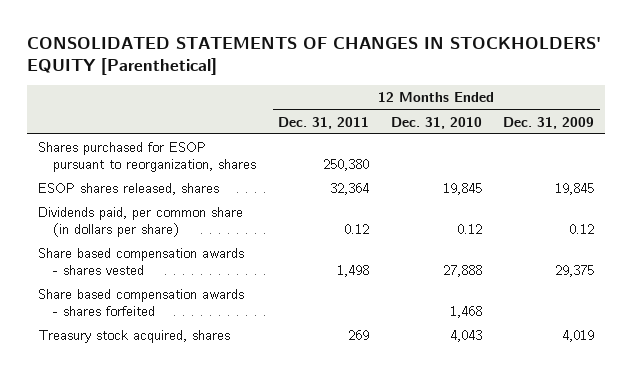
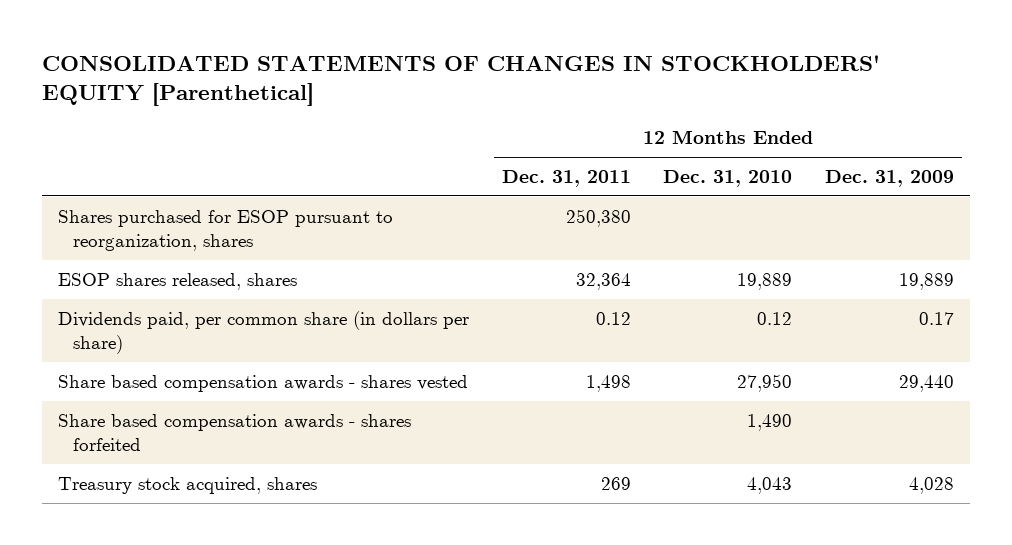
[442,183,482,196] 19,845 -> [737,272,793,290] 19,889
[555,183,595,196] 19,845 -> [898,272,954,290] 19,889
[569,223,595,234] 0.12 -> [918,311,954,325] 0.17
[442,264,482,277] 27,888 -> [737,373,793,392] 27,950
[555,264,595,277] 29,375 -> [898,374,954,392] 29,440
[449,305,482,318] 1,468 -> [747,413,793,431] 1,490
[562,330,595,343] 4,019 -> [908,476,954,494] 4,028

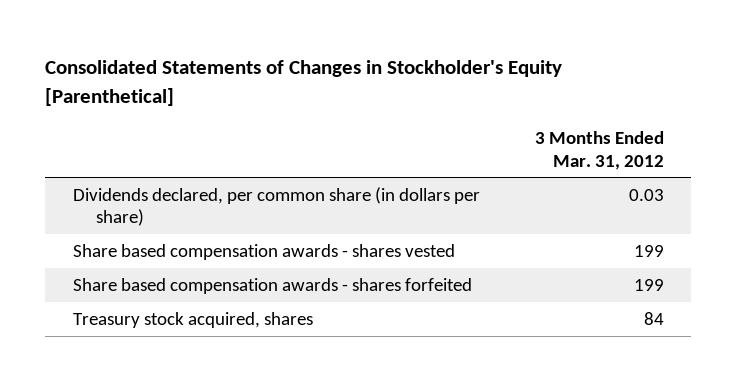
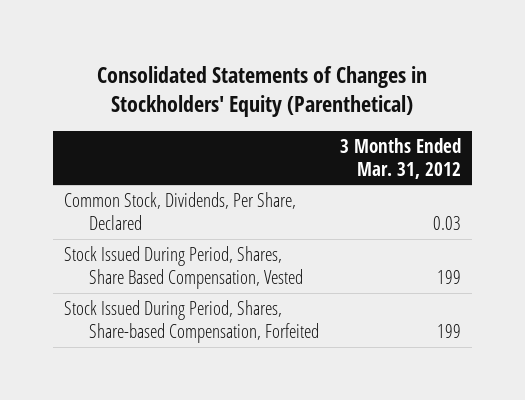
[45,60,563,106] Consolidated Statements of Changes in Stockholder's Equity [Parenthetical] -> [97,65,428,117] Consolidated Statements of Changes in Stockholders' Equity (Parenthetical)
[72,311,313,328] Treasury stock acquired, shares -> none
[72,186,480,227] Dividends declared, per common share (in dollars per share) -> [63,192,296,230] Common Stock, Dividends, Per Share, Declared
[72,243,455,260] Share based compensation awards - shares vested -> [63,246,303,289] Stock Issued During Period, Shares, Share Based Compensation, Vested
[72,277,472,294] Share based compensation awards - shares forfeited -> [63,300,319,343] Stock Issued During Period, Shares, Share-based Compensation, Forfeited

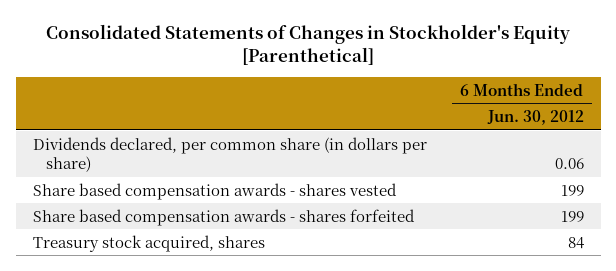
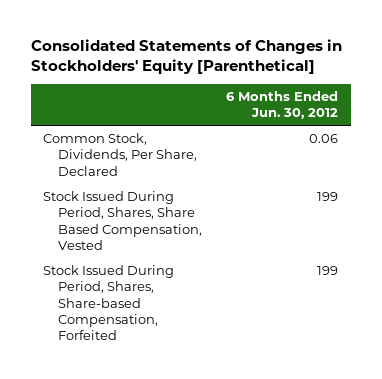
[46,23,571,66] Consolidated Statements of Changes in Stockholder's Equity [Parenthetical] -> [31,38,343,74] Consolidated Statements of Changes in Stockholders' Equity [Parenthetical]
[32,234,265,252] Treasury stock acquired, shares -> none
[32,136,427,172] Dividends declared, per common share (in dollars per share) -> [43,133,197,176] Common Stock, Dividends, Per Share, Declared
[32,182,397,200] Share based compensation awards - shares vested -> [43,191,202,250] Stock Issued During Period, Shares, Share Based Compensation, Vested
[32,208,415,226] Share based compensation awards - shares forfeited -> [43,265,175,340] Stock Issued During Period, Shares, Share-based Compensation, Forfeited

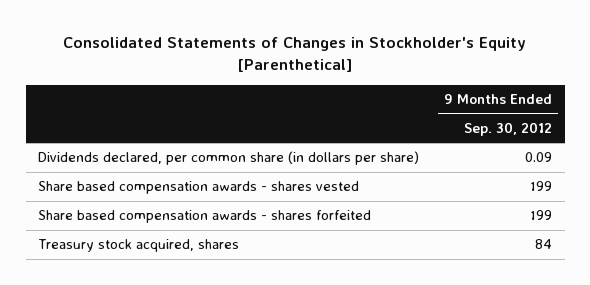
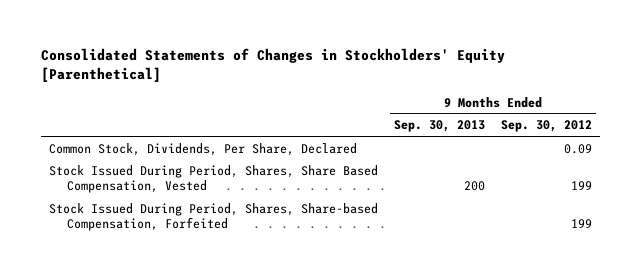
[63,36,527,73] Consolidated Statements of Changes in Stockholder's Equity [Parenthetical] -> [40,47,505,83] Consolidated Statements of Changes in Stockholders' Equity [Parenthetical]
none -> [393,120,485,133] Sep. 30, 2013
[38,239,240,253] Treasury stock acquired, shares -> none
[38,151,420,166] Dividends declared, per common share (in dollars per share) -> [48,142,357,156] Common Stock, Dividends, Per Share, Declared
[38,181,360,195] Share based compensation awards - shares vested -> [48,164,378,194] Stock Issued During Period, Shares, Share Based Compensation, Vested
[38,210,372,224] Share based compensation awards - shares forfeited -> [48,202,378,232] Stock Issued During Period, Shares, Share-based Compensation, Forfeited

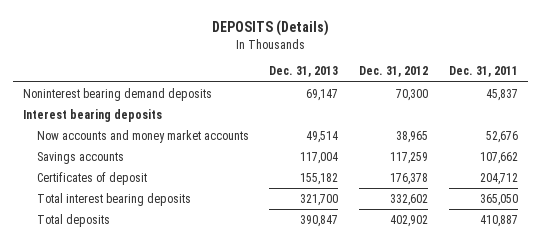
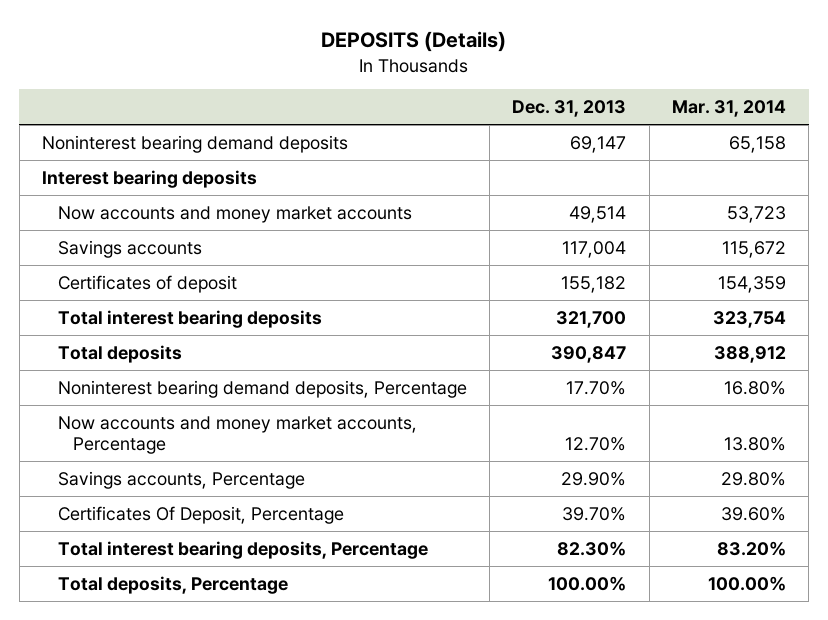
[358,66,428,78] Dec. 31, 2012 -> none
[448,66,518,78] Dec. 31, 2011 -> none
none -> [671,100,786,118] Mar. 31, 2014
none -> [57,379,467,398] Noninterest bearing demand deposits, Percentage
none -> [57,415,417,455] Now accounts and money market accounts, Percentage
none -> [57,470,305,489] Savings accounts, Percentage
none -> [57,505,344,524] Certificates Of Deposit, Percentage
none -> [57,540,428,559] Total interest bearing deposits, Percentage
none -> [57,575,288,594] Total deposits, Percentage

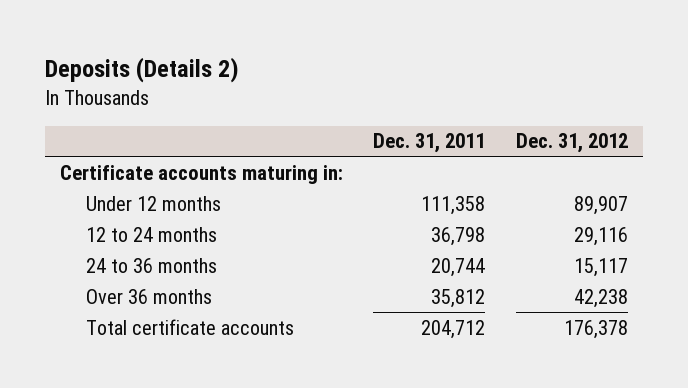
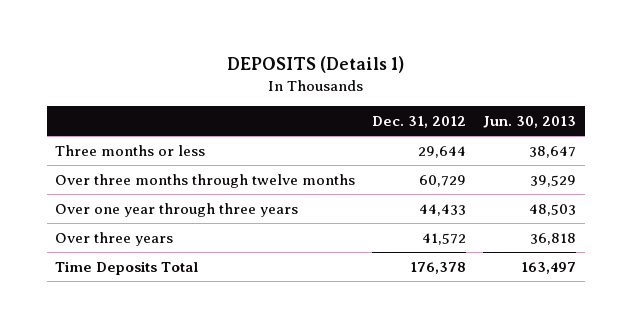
[44,56,239,83] Deposits (Details 2) -> [226,56,404,74] DEPOSITS (Details 1)
[373,133,486,154] Dec. 31, 2011 -> none
none -> [483,115,577,128] Jun. 30, 2013
[59,164,343,184] Certificate accounts maturing in: -> none
[86,195,222,211] Under 12 months -> none
[86,226,218,242] 12 to 24 months -> none
[86,257,218,273] 24 to 36 months -> none
none -> [55,144,206,156] Three months or less
none -> [55,173,356,188] Over three months through twelve months
none -> [55,202,299,217] Over one year through three years
[86,288,213,304] Over 36 months -> [55,231,174,246] Over three years
[573,288,628,308] 42,238 -> [422,232,467,245] 41,572
[86,318,295,335] Total certificate accounts -> [55,260,199,275] Time Deposits Total

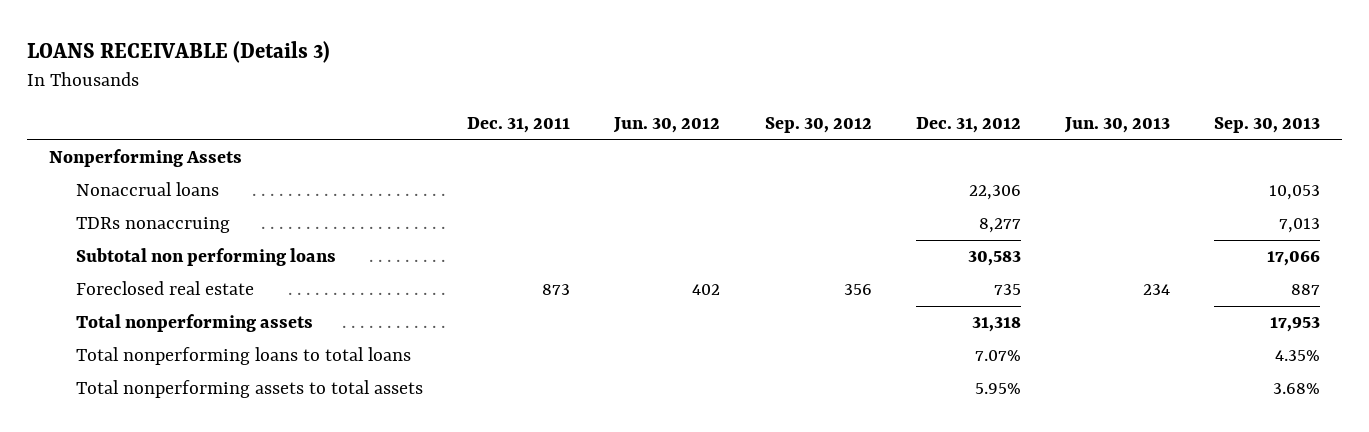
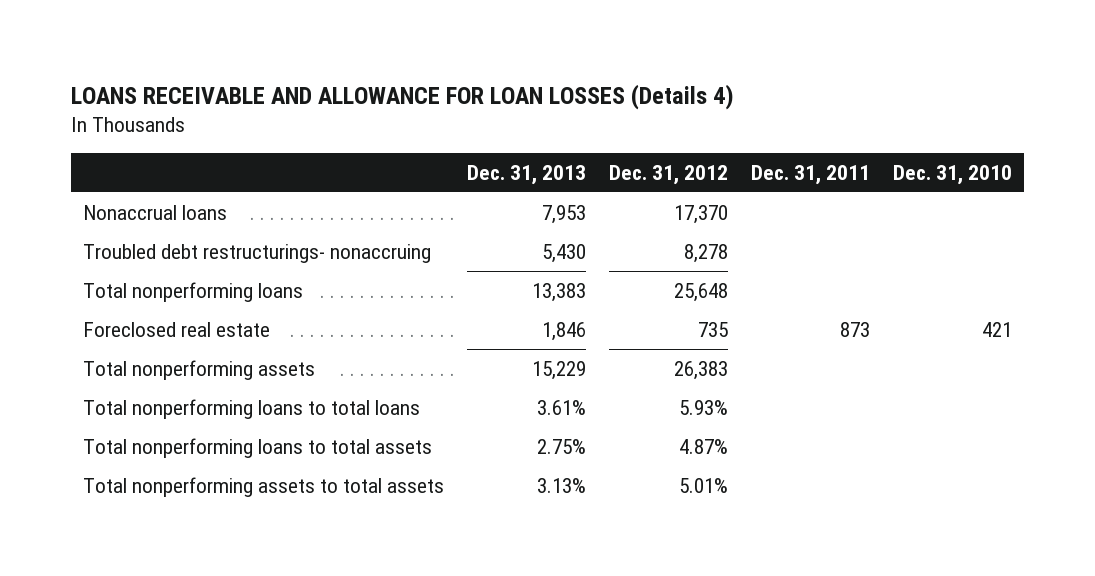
[26,41,330,64] LOANS RECEIVABLE (Details 3) -> [71,83,735,110] LOANS RECEIVABLE AND ALLOWANCE FOR LOAN LOSSES (Details 4)
[613,116,721,133] Jun. 30, 2012 -> none
[764,116,872,133] Sep. 30, 2012 -> none
[1063,116,1170,133] Jun. 30, 2013 -> none
[1214,116,1321,133] Sep. 30, 2013 -> none
none -> [467,164,587,185] Dec. 31, 2013
none -> [893,164,1013,185] Dec. 31, 2010
[48,149,242,168] Nonperforming Assets -> none
[75,248,336,267] Subtotal non performing loans -> none
[968,185,1021,201] 22,306 -> [674,205,729,225] 17,370
[75,217,230,234] TDRs nonaccruing -> [82,244,431,264] Troubled debt restructurings- nonaccruing
[978,218,1021,234] 8,277 -> [684,244,729,264] 8,278
none -> [82,282,303,303] Total nonperforming loans
[971,317,1021,333] 31,318 -> [674,361,729,381] 26,383
[974,350,1021,362] 7.07% -> [679,400,729,416] 5.93%
none -> [82,438,432,459] Total nonperforming loans to total assets
[974,383,1021,395] 5.95% -> [679,478,729,494] 5.01%

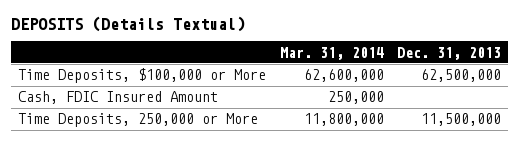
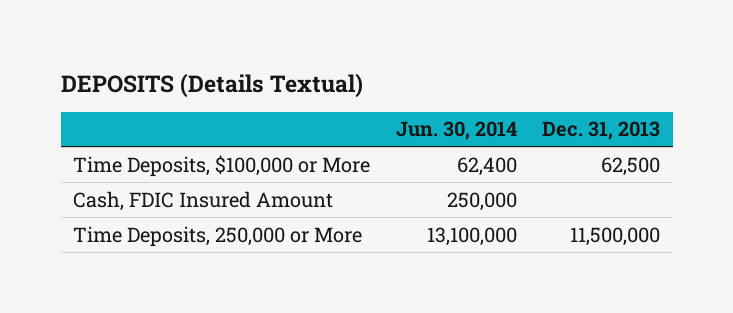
[279,46,384,60] Mar. 31, 2014 -> none
none -> [395,121,517,141] Jun. 30, 2014
[421,69,502,83] 62,500,000 -> [601,156,661,176] 62,500

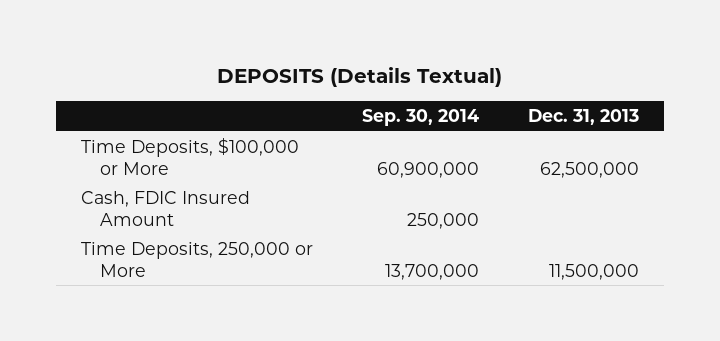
[395,121,517,141] Jun. 30, 2014 -> none
none -> [361,109,479,127] Sep. 30, 2014
[601,156,661,176] 62,500 -> [540,161,640,178] 62,500,000

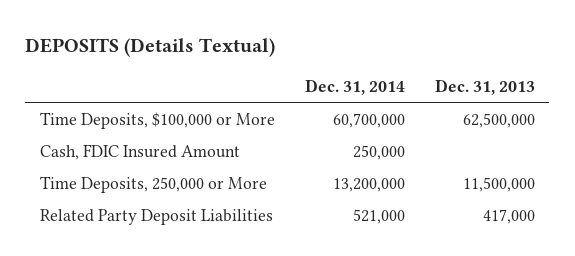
[361,109,479,127] Sep. 30, 2014 -> none
none -> [304,78,405,95] Dec. 31, 2014
none -> [40,208,274,225] Related Party Deposit Liabilities

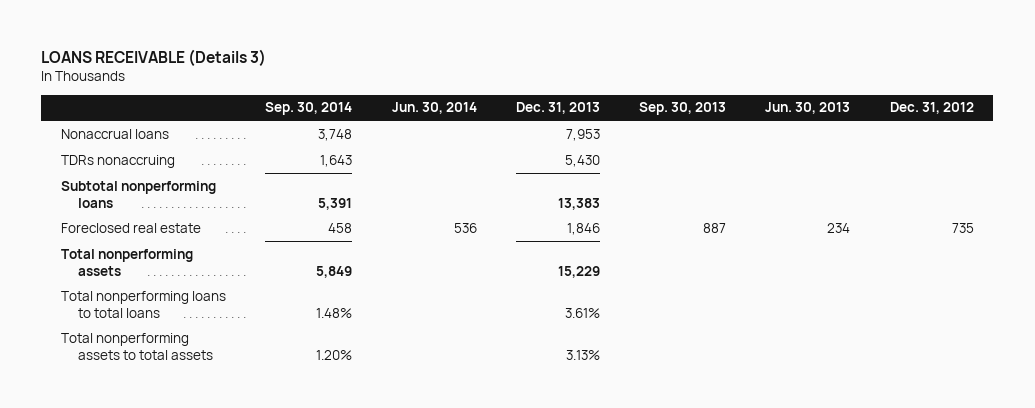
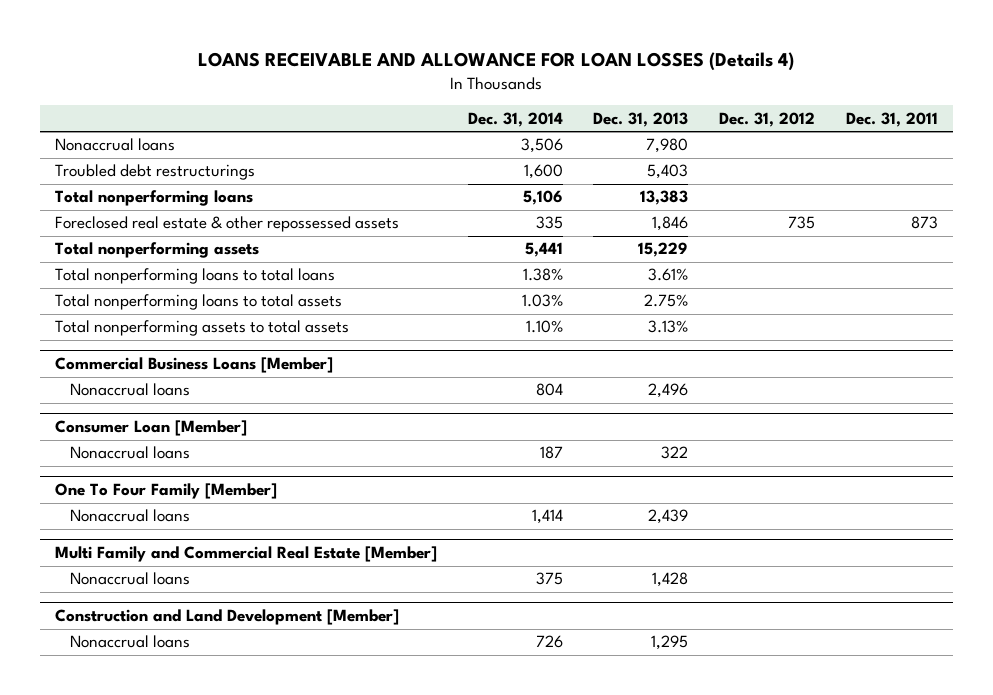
[41,48,267,66] LOANS RECEIVABLE (Details 3) -> [198,51,795,71] LOANS RECEIVABLE AND ALLOWANCE FOR LOAN LOSSES (Details 4)
[265,102,353,116] Sep. 30, 2014 -> none
[391,102,477,115] Jun. 30, 2014 -> none
[639,102,727,116] Sep. 30, 2013 -> none
[765,102,851,115] Jun. 30, 2013 -> none
none -> [467,111,563,127] Dec. 31, 2014
none -> [845,111,938,127] Dec. 31, 2011
[60,154,175,168] TDRs nonaccruing -> none
[565,128,600,141] 7,953 -> [646,138,689,154] 7,980
none -> [55,164,256,181] Troubled debt restructurings
[60,180,216,208] Subtotal nonperforming loans -> [55,190,254,207] Total nonperforming loans
[60,222,201,233] Foreclosed real estate -> [55,216,400,233] Foreclosed real estate & other repossessed assets
none -> [55,294,343,311] Total nonperforming loans to total assets
none -> [55,357,334,374] Commercial Business Loans [Member]
none -> [69,383,190,397] Nonaccrual loans
none -> [55,420,248,437] Consumer Loan [Member]
none -> [69,446,190,460] Nonaccrual loans
none -> [55,483,278,500] One To Four Family [Member]
none -> [69,509,190,523] Nonaccrual loans
none -> [55,546,438,563] Multi Family and Commercial Real Estate [Member]
none -> [69,572,190,586] Nonaccrual loans
none -> [55,609,400,626] Construction and Land Development [Member]
none -> [69,635,190,649] Nonaccrual loans

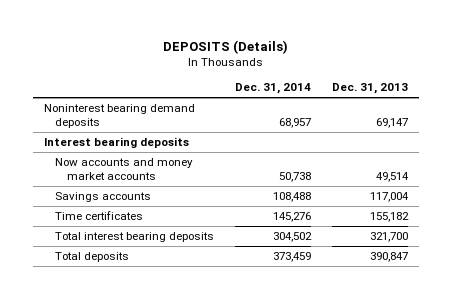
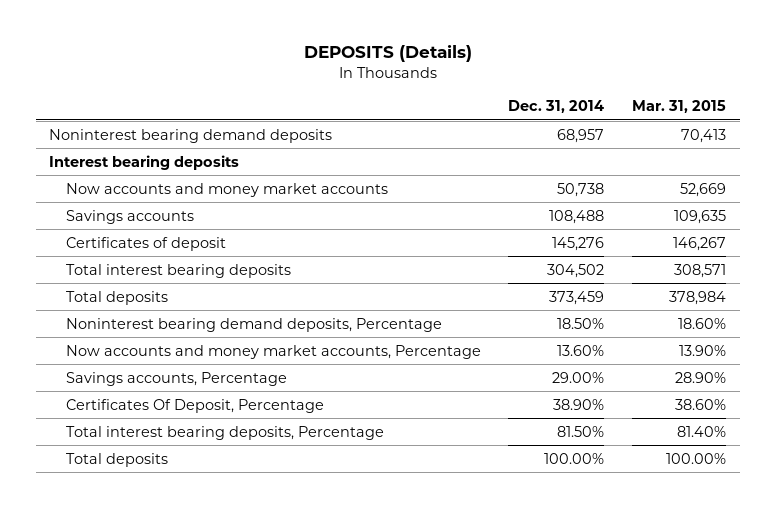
[332,83,409,95] Dec. 31, 2013 -> none
none -> [631,100,726,114] Mar. 31, 2015
[55,210,144,220] Time certificates -> [65,236,226,251] Certificates of deposit
none -> [65,317,442,332] Noninterest bearing demand deposits, Percentage
none -> [65,344,481,359] Now accounts and money market accounts, Percentage
none -> [65,371,287,386] Savings accounts, Percentage
none -> [65,398,324,413] Certificates Of Deposit, Percentage
none -> [65,425,384,440] Total interest bearing deposits, Percentage
none -> [65,452,168,467] Total deposits

